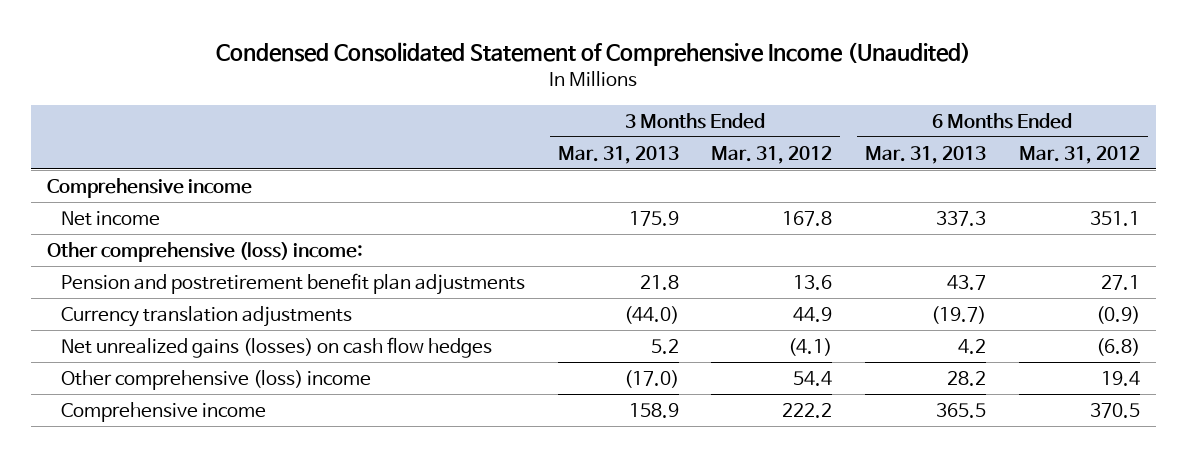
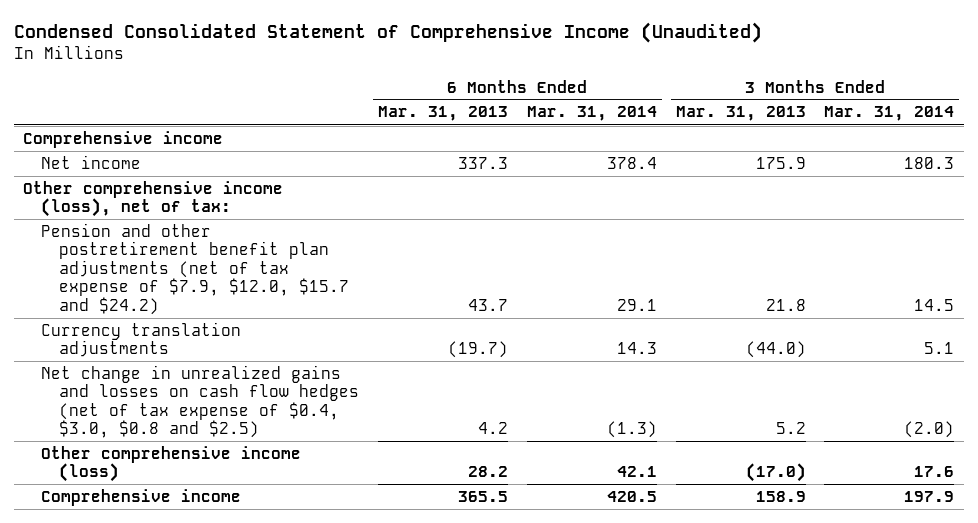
[711,145,833,164] Mar. 31, 2012 -> none
[1018,145,1140,164] Mar. 31, 2012 -> none
none -> [526,106,657,122] Mar. 31, 2014
none -> [824,106,955,122] Mar. 31, 2014
[47,241,364,262] Other comprehensive (loss) income: -> [23,180,284,218] Other comprehensive income (loss), net of tax:
[61,272,526,295] Pension and postretirement benefit plan adjustments -> [41,222,350,315] Pension and other postretirement benefit plan adjustments (net of tax expense of $7.9, $12.0, $15.7 and $24.2)
[61,336,493,358] Net unrealized gains (losses) on cash flow hedges -> [41,364,360,439] Net change in unrealized gains and losses on cash flow hedges (net of tax expense of $0.4, $3.0, $0.8 and $2.5)
[61,369,372,390] Other comprehensive (loss) income -> [41,445,302,483] Other comprehensive income (loss)

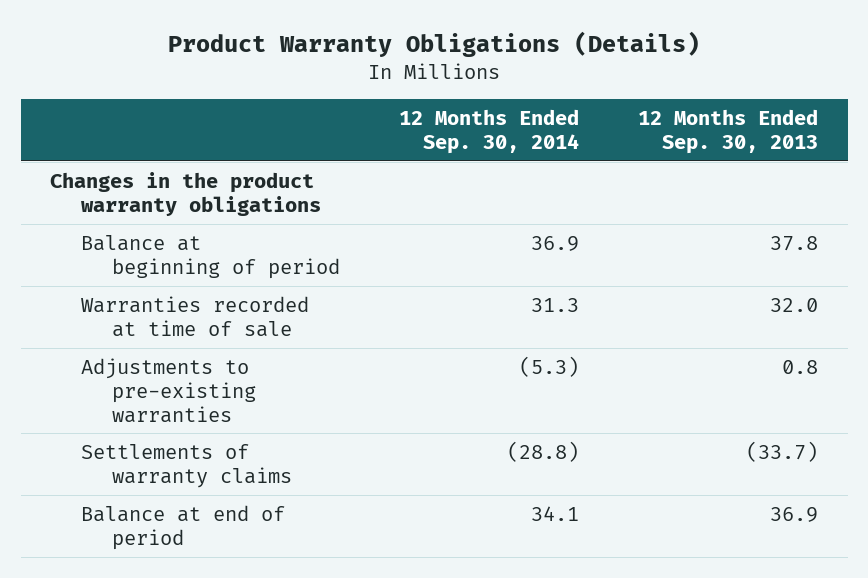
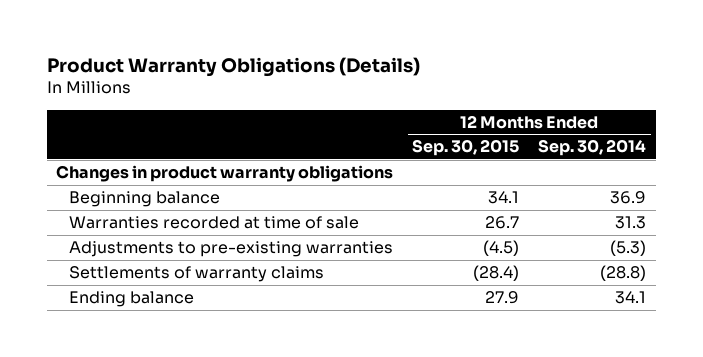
[638,109,819,155] 12 Months Ended Sep. 30, 2013 -> none
none -> [412,139,520,157] Sep. 30, 2015
[49,171,322,216] Changes in the product warranty obligations -> [56,165,394,183] Changes in product warranty obligations
[81,234,341,279] Balance at beginning of period -> [68,191,220,208] Beginning balance
[81,504,286,550] Balance at end of period -> [68,291,194,308] Ending balance

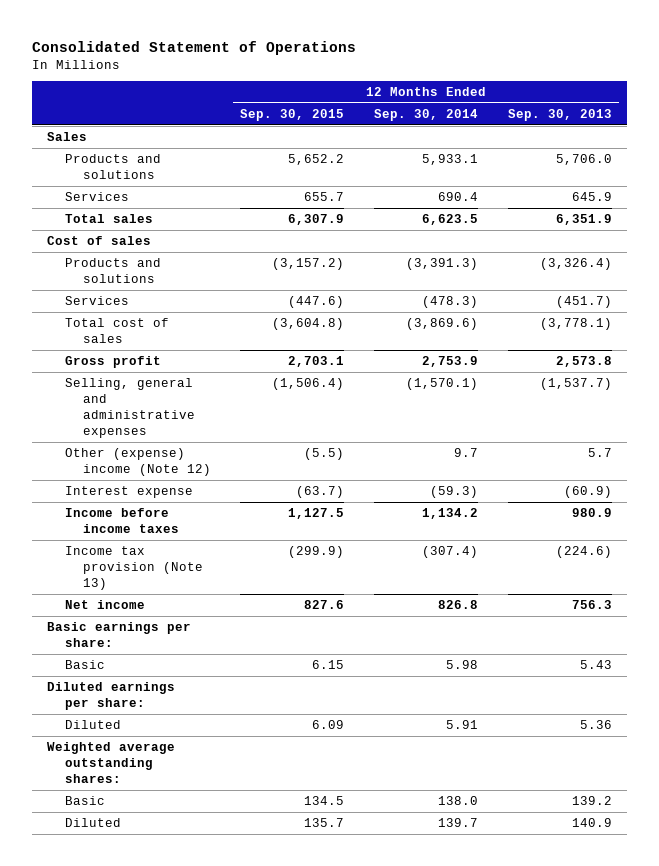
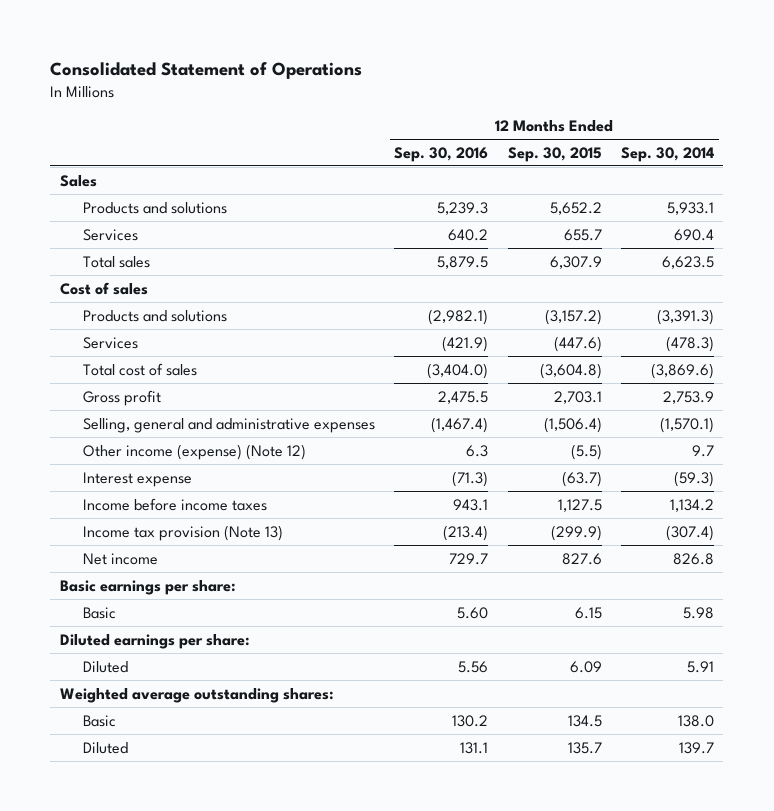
[507,108,612,121] Sep. 30, 2013 -> none
none -> [394,146,489,162] Sep. 30, 2016
[64,447,211,476] Other (expense) income (Note 12) -> [83,443,307,460] Other income (expense) (Note 12)

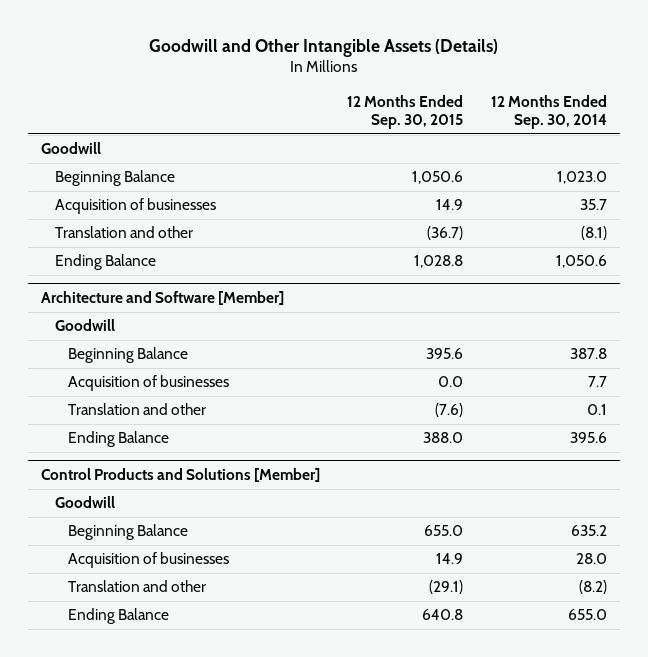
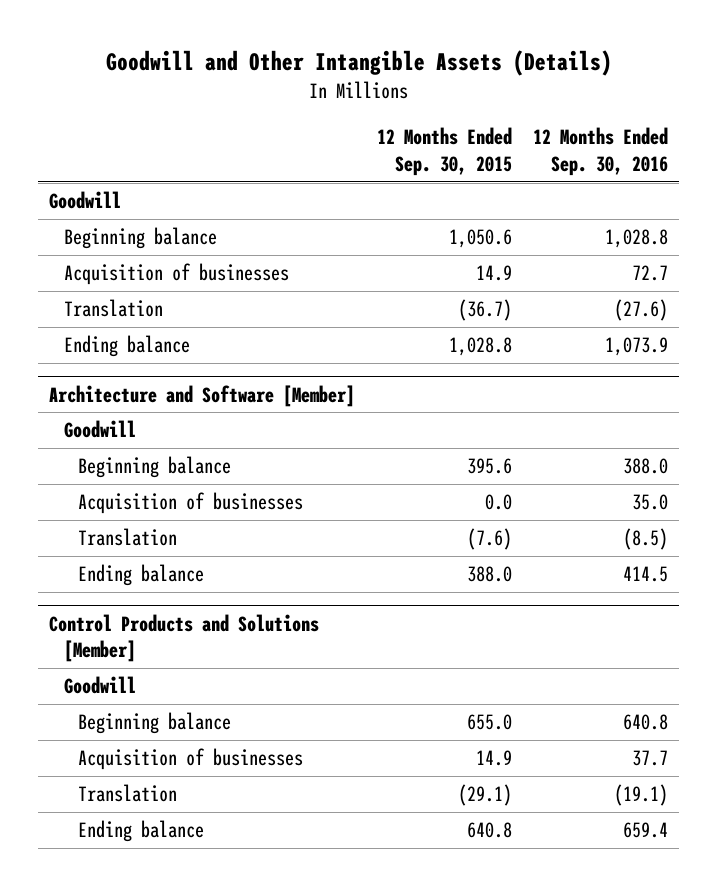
[490,95,607,129] 12 Months Ended Sep. 30, 2014 -> none
none -> [533,127,669,176] 12 Months Ended Sep. 30, 2016
[54,170,175,187] Beginning Balance -> [63,227,217,250] Beginning balance
[54,226,193,239] Translation and other -> [63,299,163,318] Translation
[54,254,156,271] Ending Balance -> [63,335,190,358] Ending balance
[68,347,189,364] Beginning Balance -> [78,456,232,479] Beginning balance
[68,403,207,416] Translation and other -> [78,528,178,547] Translation
[68,431,170,448] Ending Balance -> [78,564,205,587] Ending balance
[68,524,189,541] Beginning Balance -> [78,712,232,735] Beginning balance
[68,580,207,593] Translation and other -> [78,784,178,803] Translation
[68,608,170,625] Ending Balance -> [78,820,205,843] Ending balance

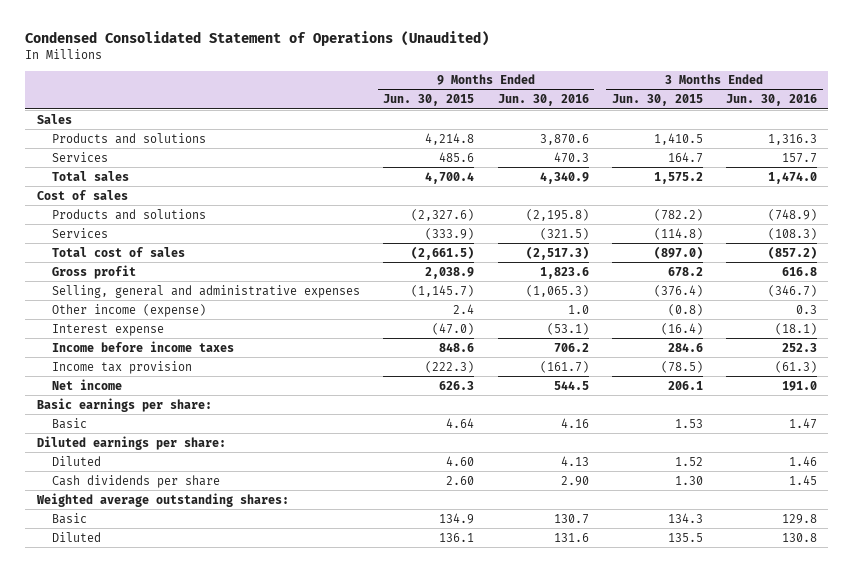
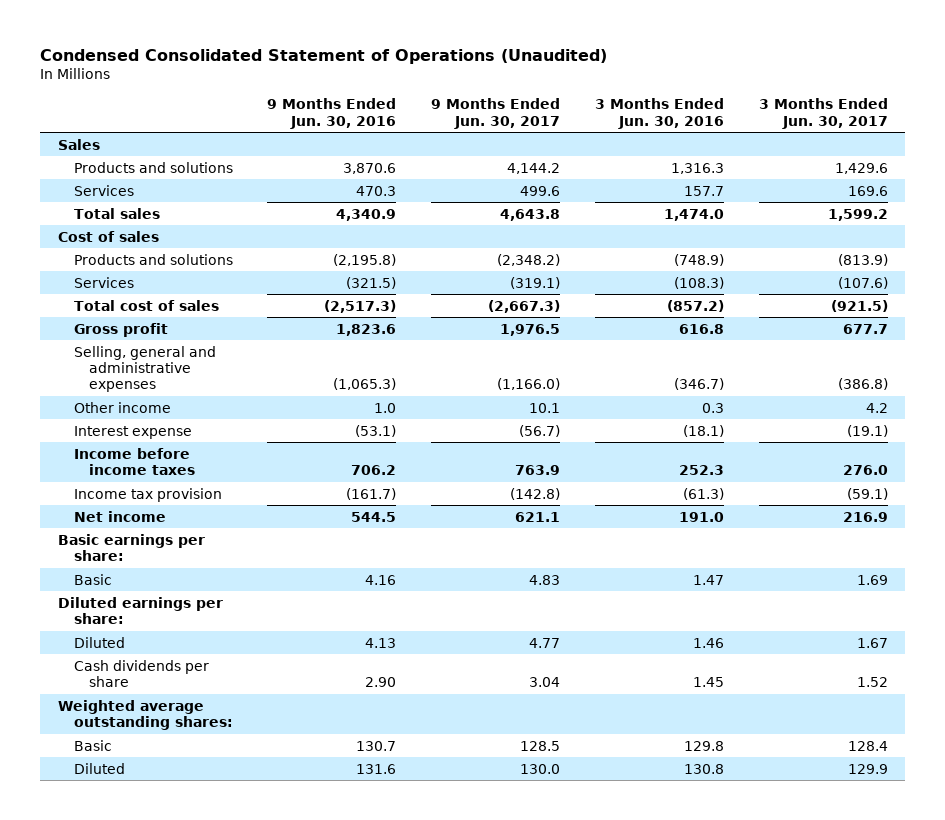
[383,94,475,107] Jun. 30, 2015 -> none
[611,94,703,107] Jun. 30, 2015 -> none
none -> [431,98,561,129] 9 Months Ended Jun. 30, 2017
none -> [758,98,888,129] 3 Months Ended Jun. 30, 2017
[52,303,207,317] Other income (expense) -> [73,401,171,413] Other income

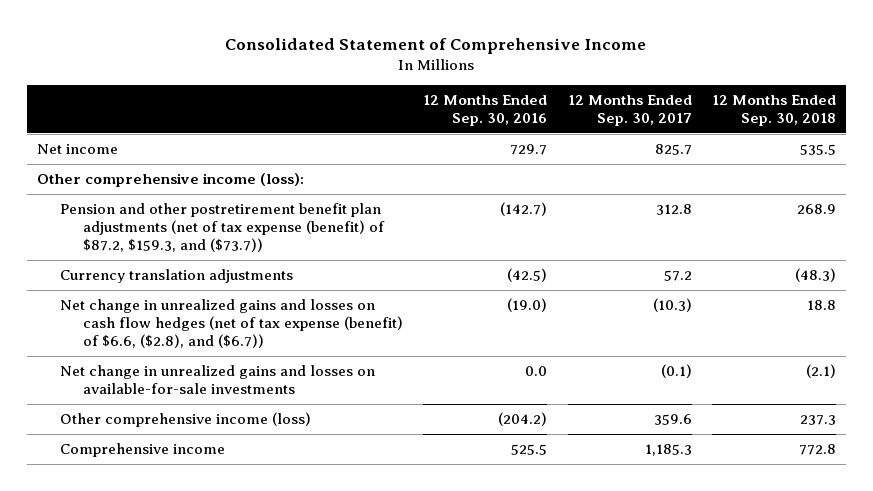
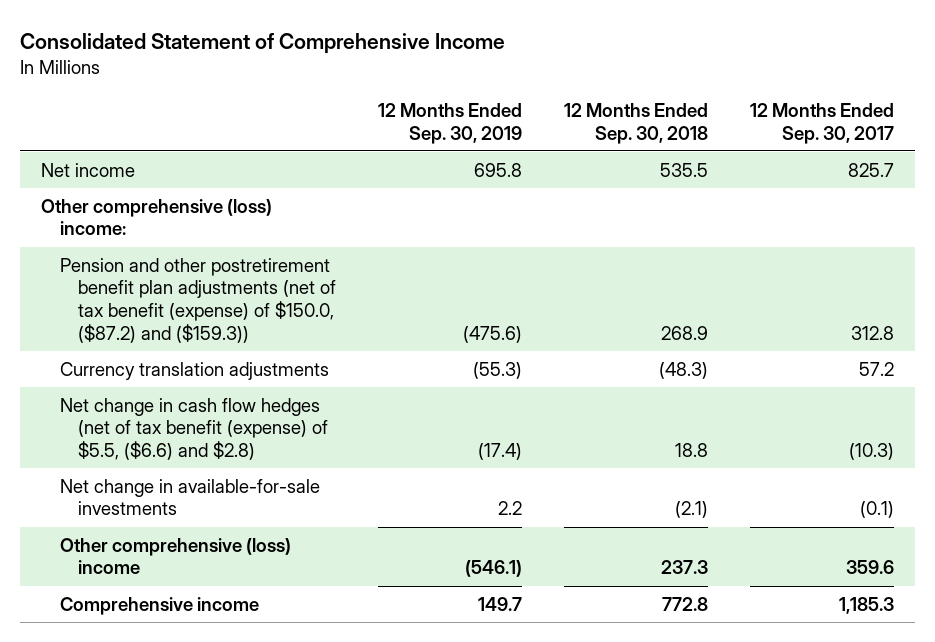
[423,95,548,127] 12 Months Ended Sep. 30, 2016 -> none
none -> [377,102,522,144] 12 Months Ended Sep. 30, 2019
[37,173,305,188] Other comprehensive income (loss): -> [41,198,273,236] Other comprehensive (loss) income:
[60,203,386,253] Pension and other postretirement benefit plan adjustments (net of tax expense (benefit) of $87.2, $159.3, and ($73.7)) -> [59,257,337,343] Pension and other postretirement benefit plan adjustments (net of tax benefit (expense) of $150.0, ($87.2) and ($159.3))
[60,299,404,349] Net change in unrealized gains and losses on cash flow hedges (net of tax expense (benefit) of $6.6, ($2.8), and ($6.7)) -> [59,397,329,461] Net change in cash flow hedges (net of tax benefit (expense) of $5.5, ($6.6) and $2.8)
[60,365,376,395] Net change in unrealized gains and losses on available-for-sale investments -> [59,478,320,516] Net change in available-for-sale investments
[60,412,312,428] Other comprehensive income (loss) -> [59,537,291,575] Other comprehensive (loss) income

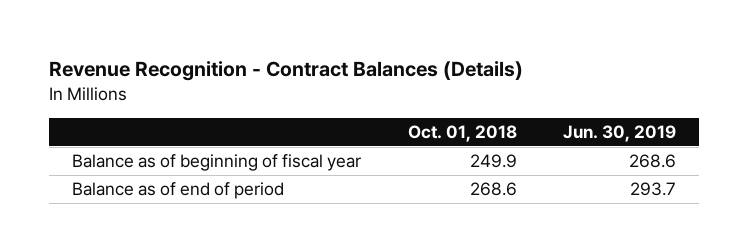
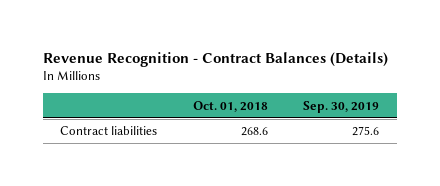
[563,124,677,142] Jun. 30, 2019 -> none
none -> [303,100,380,113] Sep. 30, 2019
[72,154,362,172] Balance as of beginning of fiscal year -> none
[72,182,285,200] Balance as of end of period -> [60,126,158,136] Contract liabilities

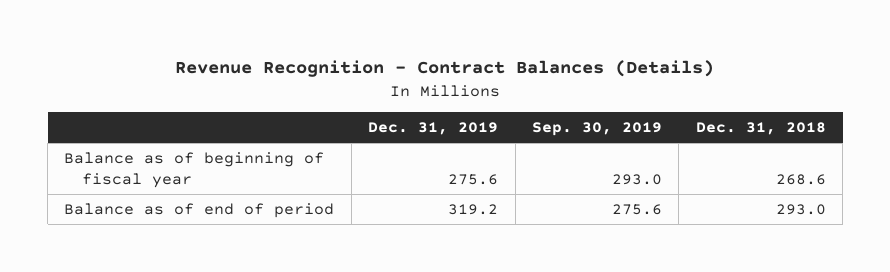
[192,100,268,112] Oct. 01, 2018 -> none
none -> [368,122,499,136] Dec. 31, 2019
none -> [695,122,826,136] Dec. 31, 2018
none -> [64,151,325,189] Balance as of beginning of fiscal year
[60,126,158,136] Contract liabilities -> [64,202,335,218] Balance as of end of period

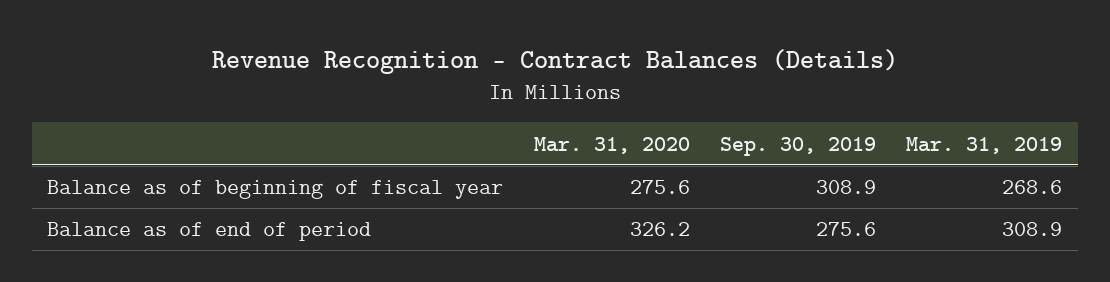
[368,122,499,136] Dec. 31, 2019 -> none
[695,122,826,136] Dec. 31, 2018 -> none
none -> [533,136,690,154] Mar. 31, 2020
none -> [906,136,1063,154] Mar. 31, 2019
[611,174,662,186] 293.0 -> [816,180,877,195] 308.9

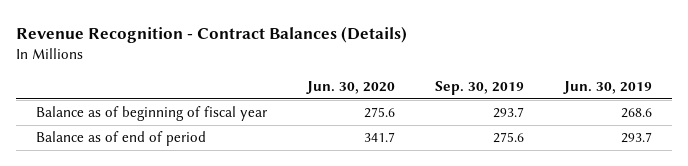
[533,136,690,154] Mar. 31, 2020 -> none
[906,136,1063,154] Mar. 31, 2019 -> none
none -> [306,80,396,94] Jun. 30, 2020
none -> [563,80,653,94] Jun. 30, 2019
[816,180,877,195] 308.9 -> [493,107,525,119] 293.7

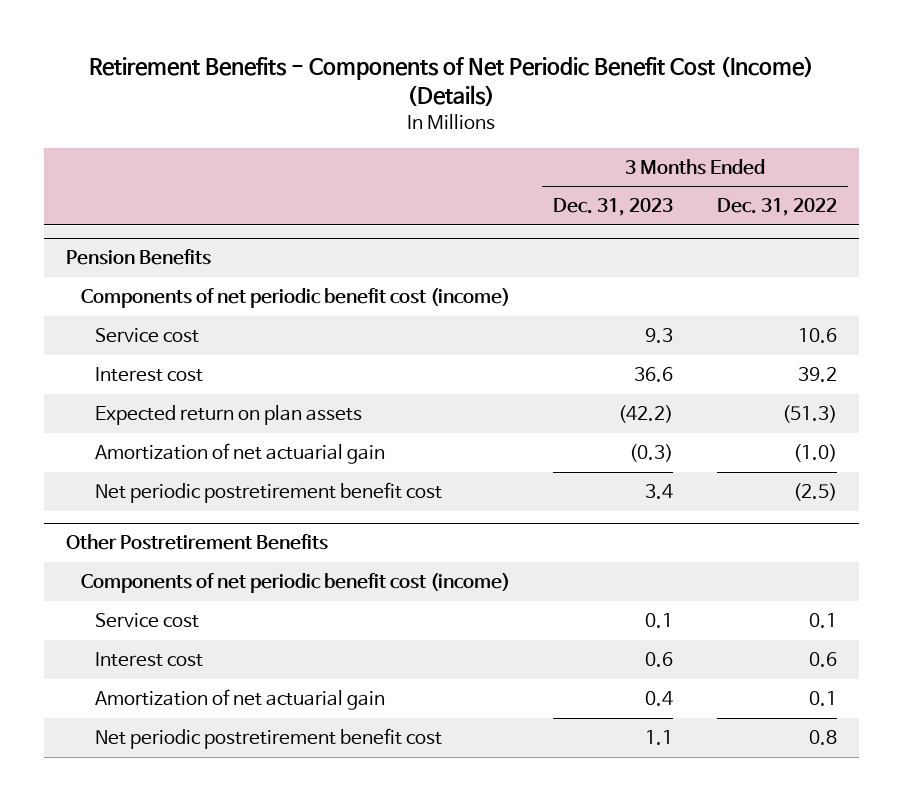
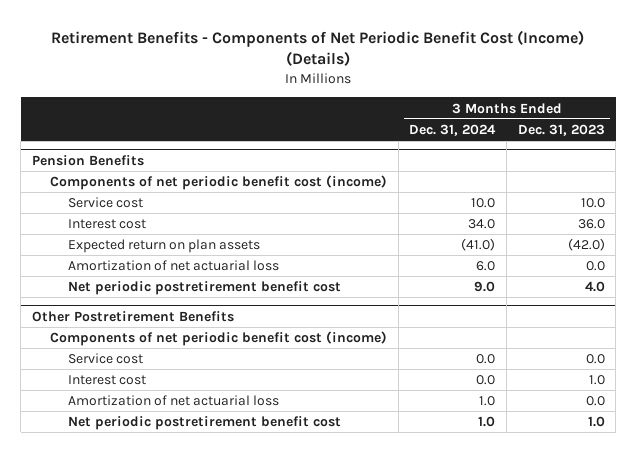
[716,198,837,217] Dec. 31, 2022 -> none
none -> [409,123,497,136] Dec. 31, 2024
[645,328,674,344] 9.3 -> [580,198,605,209] 10.0
[634,367,674,383] 36.6 -> [577,219,605,230] 36.0
[618,405,674,424] (42.2) -> [567,238,605,252] (42.0)
[95,443,386,465] Amortization of net actuarial gain -> [68,260,280,272] Amortization of net actuarial loss
[629,444,674,463] (0.3) -> [585,261,605,272] 0.0
[645,484,674,500] 3.4 -> [584,281,605,293] 4.0
[645,613,674,629] 0.1 -> [585,354,605,365] 0.0
[645,652,674,668] 0.6 -> [588,375,605,386] 1.0
[95,689,386,711] Amortization of net actuarial gain -> [68,395,280,407] Amortization of net actuarial loss
[645,691,674,707] 0.4 -> [585,396,605,407] 0.0
[645,730,674,746] 1.1 -> [587,416,605,428] 1.0

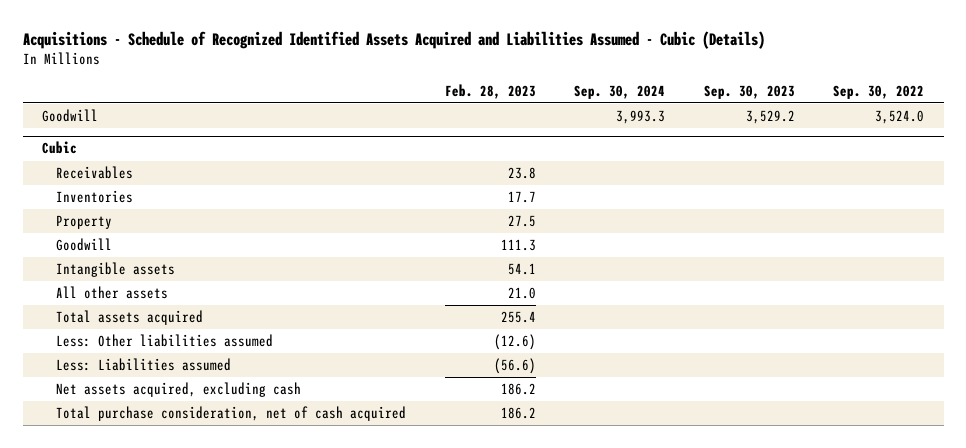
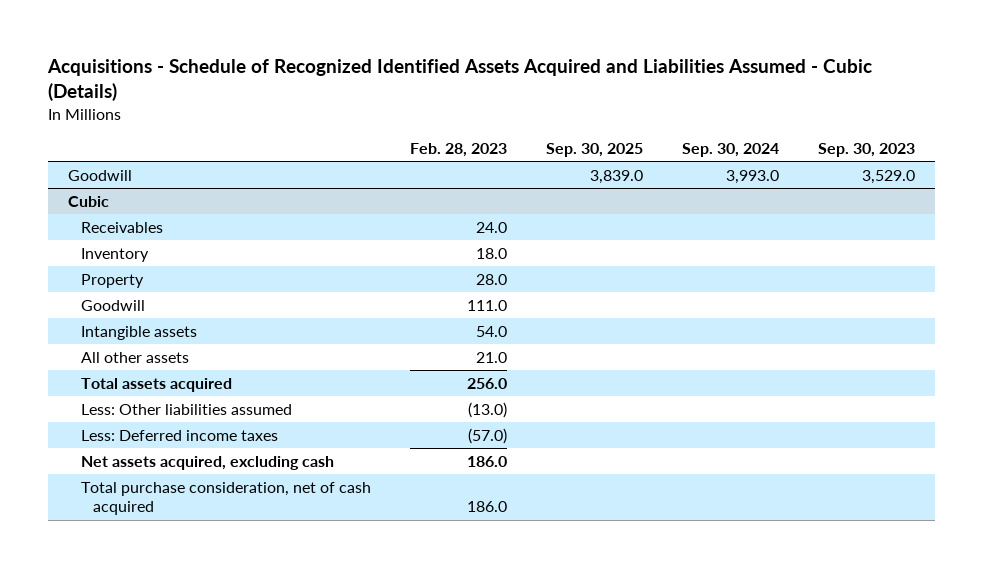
[833,84,925,99] Sep. 30, 2022 -> none
none -> [545,143,643,158] Sep. 30, 2025
[616,110,666,125] 3,993.3 -> [726,169,780,184] 3,993.0
[745,110,795,125] 3,529.2 -> [862,169,916,184] 3,529.0
[56,190,134,204] Inventories -> none
[507,167,536,180] 23.8 -> [475,221,507,233] 24.0
none -> [80,247,149,262] Inventory
[507,215,536,228] 27.5 -> [475,273,507,285] 28.0
[500,239,536,252] 111.3 -> [466,299,507,311] 111.0
[507,263,536,276] 54.1 -> [475,325,507,337] 54.0
[56,358,232,372] Less: Liabilities assumed -> none
[500,311,536,324] 255.4 -> [466,377,507,389] 256.0
[493,334,536,351] (12.6) -> [467,401,507,418] (13.0)
none -> [80,429,278,441] Less: Deferred income taxes
[500,383,536,396] 186.2 -> [466,455,507,467] 186.0
[500,407,536,420] 186.2 -> [466,501,507,513] 186.0

